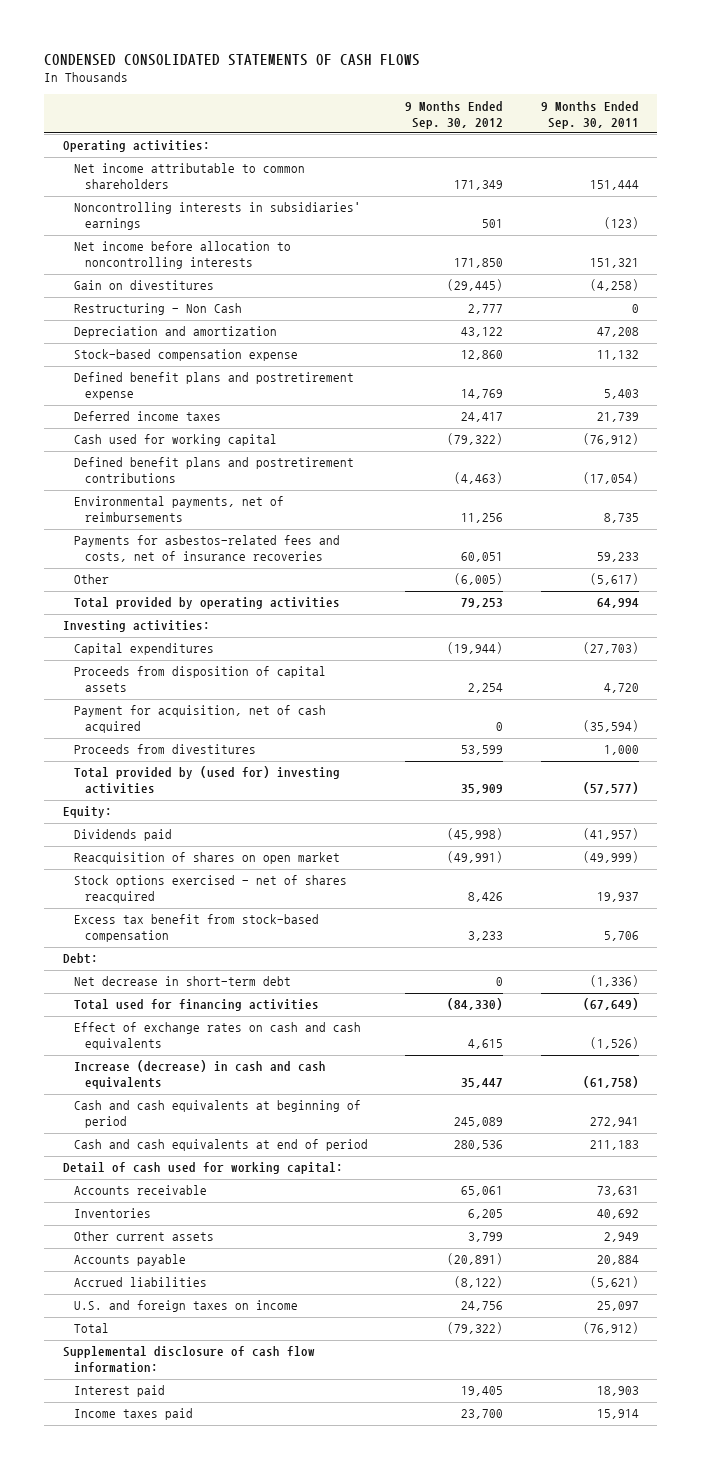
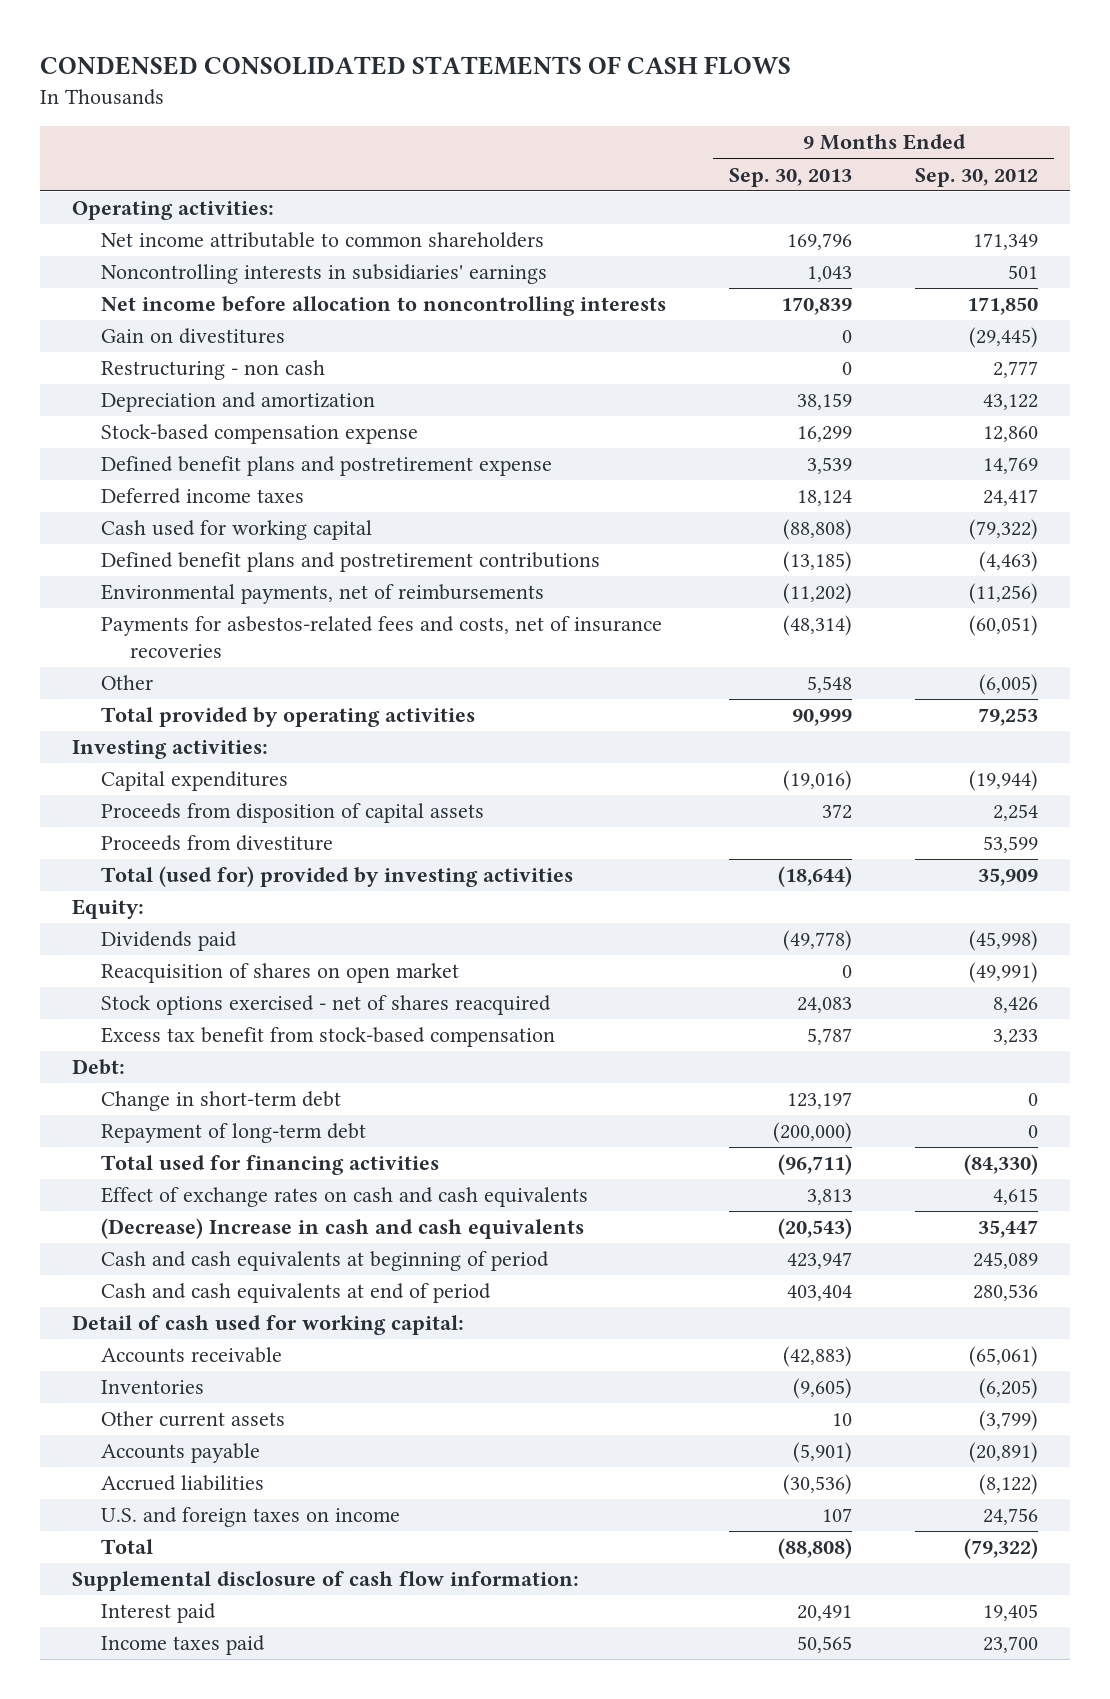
[540,100,639,129] 9 Months Ended Sep. 30, 2011 -> none
none -> [729,167,853,187] Sep. 30, 2013
[74,303,243,316] Restructuring - Non Cash -> [100,360,325,381] Restructuring - non cash
[461,513,504,524] 11,256 -> [969,583,1039,605] (11,256)
[461,552,504,563] 60,051 -> [969,615,1039,637] (60,051)
[74,705,327,734] Payment for acquisition, net of cash acquired -> none
[74,744,257,755] Proceeds from divestitures -> [100,835,333,852] Proceeds from divestiture
[74,766,341,795] Total provided by (used for) investing activities -> [100,866,573,888] Total (used for) provided by investing activities
[74,976,292,987] Net decrease in short-term debt -> [100,1091,341,1112] Change in short-term debt
none -> [100,1123,366,1144] Repayment of long-term debt
[74,1060,327,1090] Increase (decrease) in cash and cash equivalents -> [100,1218,584,1240] (Decrease) Increase in cash and cash equivalents
[461,1186,504,1197] 65,061 -> [969,1346,1039,1368] (65,061)
[468,1209,504,1220] 6,205 -> [979,1378,1039,1400] (6,205)
[468,1232,504,1243] 3,799 -> [979,1410,1039,1432] (3,799)

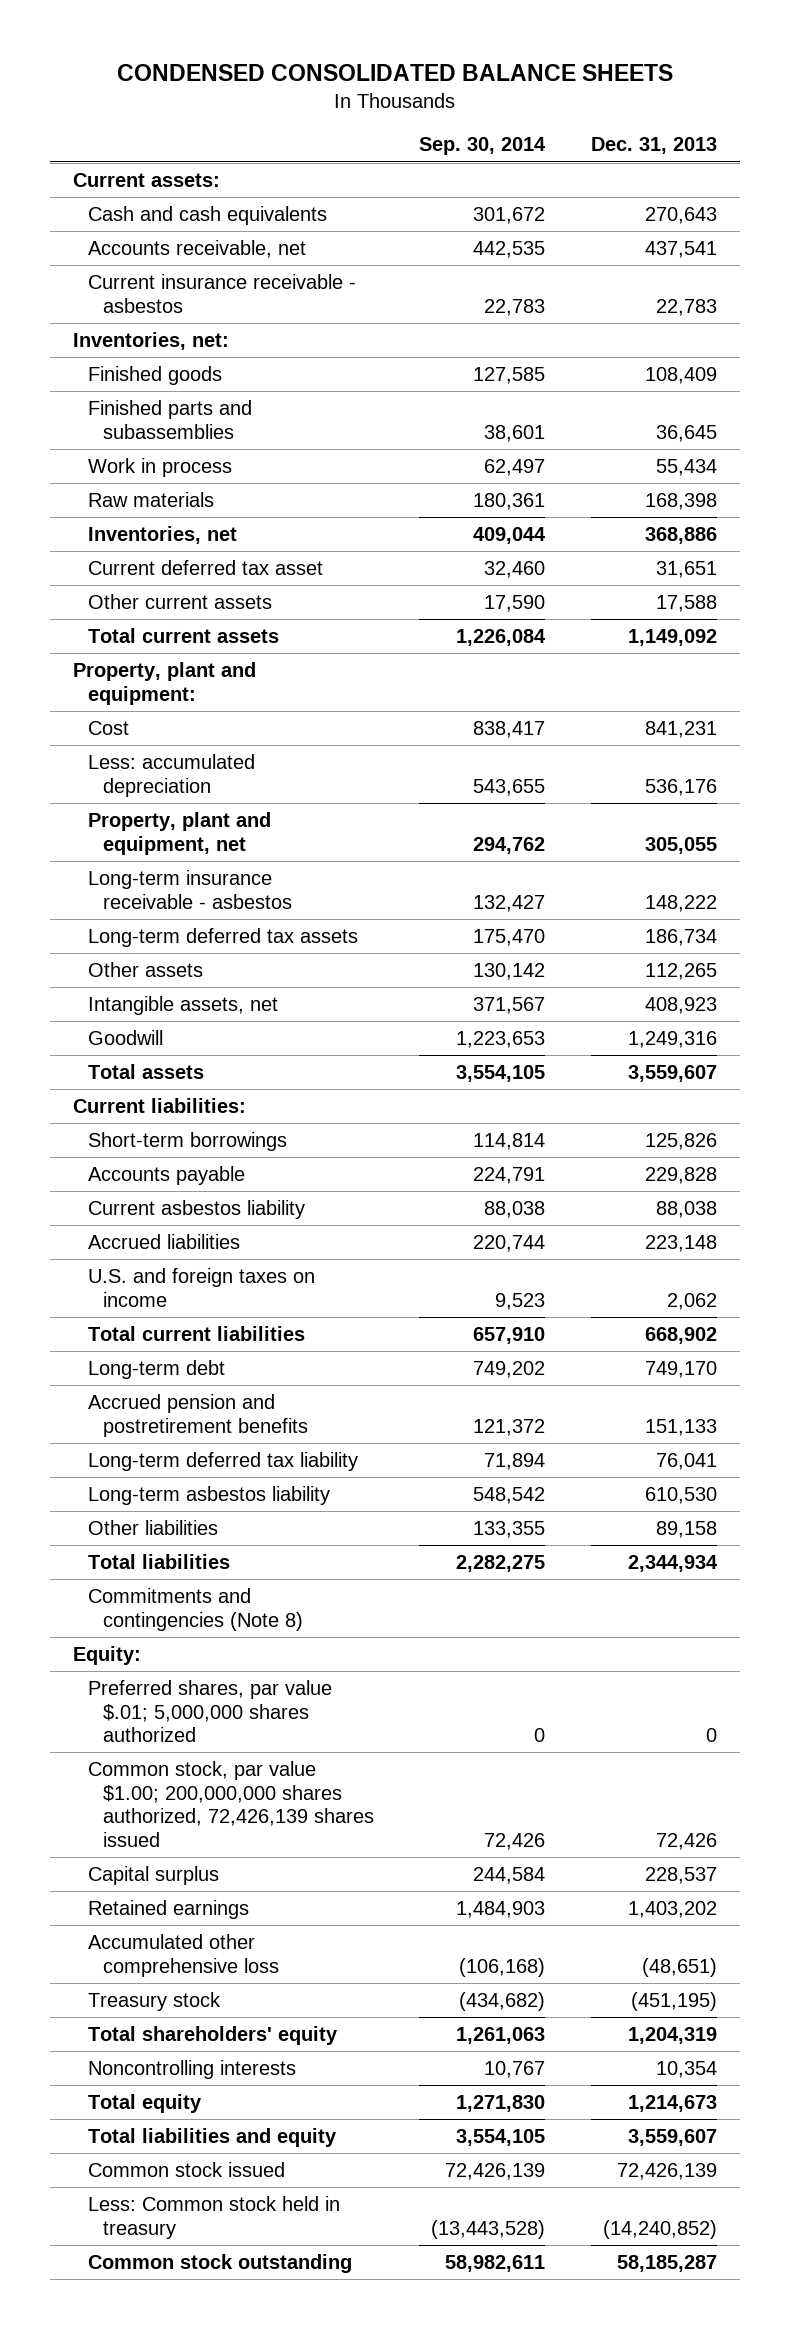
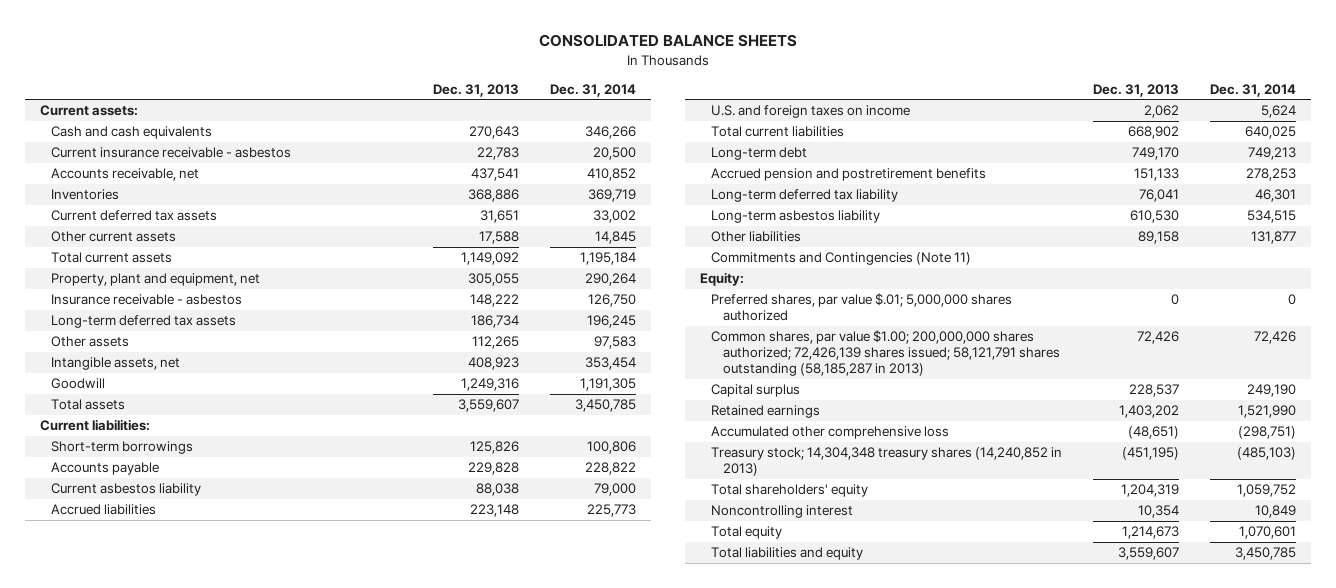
[116,63,673,81] CONDENSED CONSOLIDATED BALANCE SHEETS -> [538,34,797,48] CONSOLIDATED BALANCE SHEETS
[419,137,547,156] Sep. 30, 2014 -> none
none -> [549,83,636,97] Dec. 31, 2014
[72,331,229,350] Inventories, net: -> none
[87,365,222,385] Finished goods -> none
[87,399,252,439] Finished parts and subassemblies -> none
[87,457,232,477] Work in process -> none
[87,491,214,507] Raw materials -> none
[87,239,306,258] Accounts receivable, net -> [51,168,200,182] Accounts receivable, net
[87,525,237,544] Inventories, net -> [51,189,120,201] Inventories
[87,559,323,575] Current deferred tax asset -> [51,210,218,222] Current deferred tax assets
[72,661,256,705] Property, plant and equipment: -> none
[87,720,129,735] Cost -> none
[87,753,255,797] Less: accumulated depreciation -> none
[87,869,292,909] Long-term insurance receivable - asbestos -> [51,294,243,306] Insurance receivable - asbestos
[87,1553,230,1569] Total liabilities -> none
[87,1587,303,1631] Commitments and contingencies (Note 8) -> [711,252,972,266] Commitments and Contingencies (Note 11)
[87,1760,374,1848] Common stock, par value $1.00; 200,000,000 shares authorized, 72,426,139 shares issued -> [711,330,1060,376] Common shares, par value $1.00; 200,000,000 shares authorized; 72,426,139 shares issued; 58,121,791 shares outstanding (58,185,287 in 2013)
[87,1991,221,2011] Treasury stock -> [711,447,1063,477] Treasury stock; 14,304,348 treasury shares (14,240,852 in 2013)
[87,2059,296,2079] Noncontrolling interests -> [711,505,854,519] Noncontrolling interest
[87,2161,285,2177] Common stock issued -> none
[87,2195,340,2239] Less: Common stock held in treasury -> none
[87,2253,352,2273] Common stock outstanding -> none

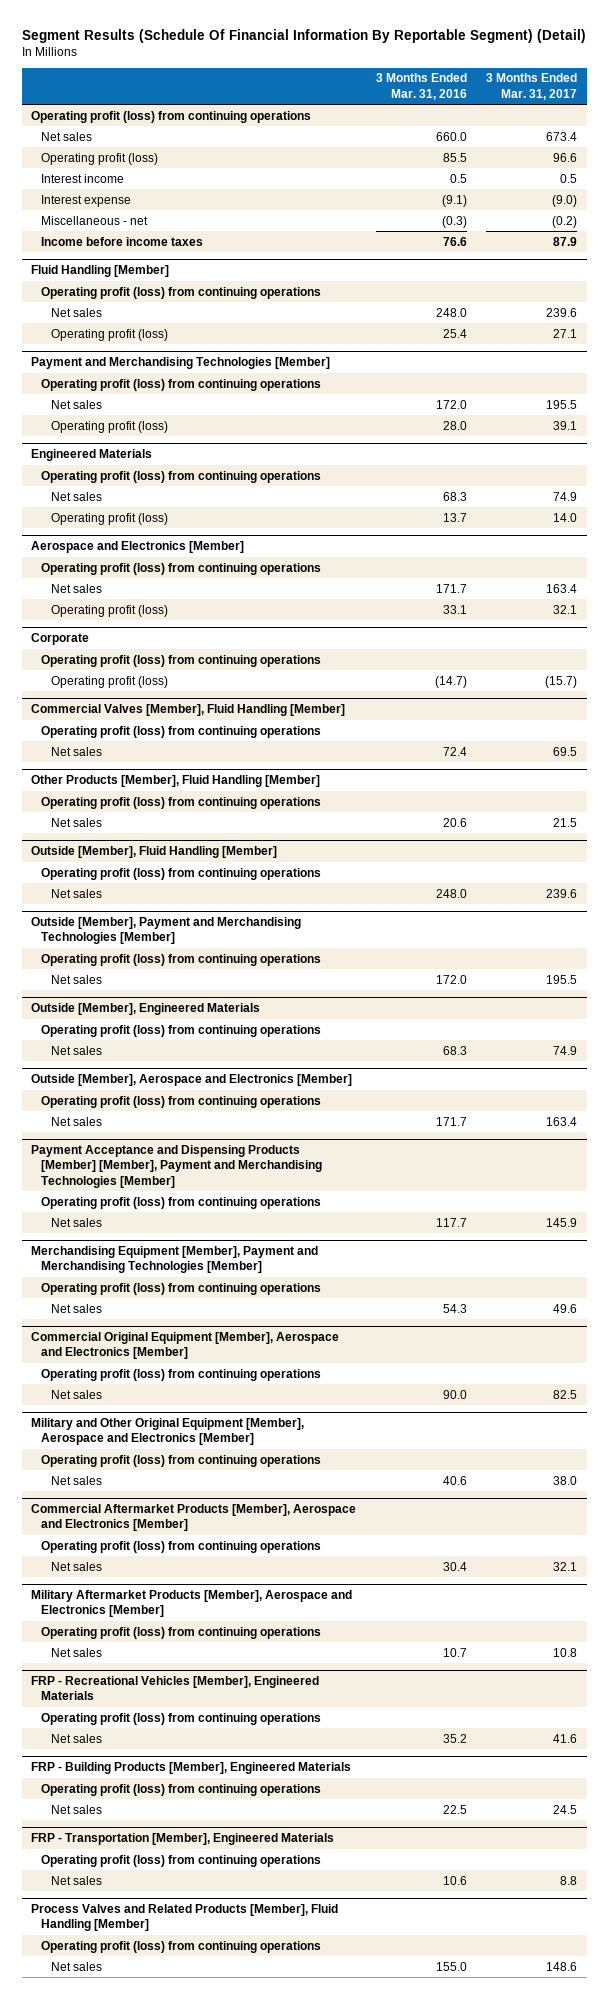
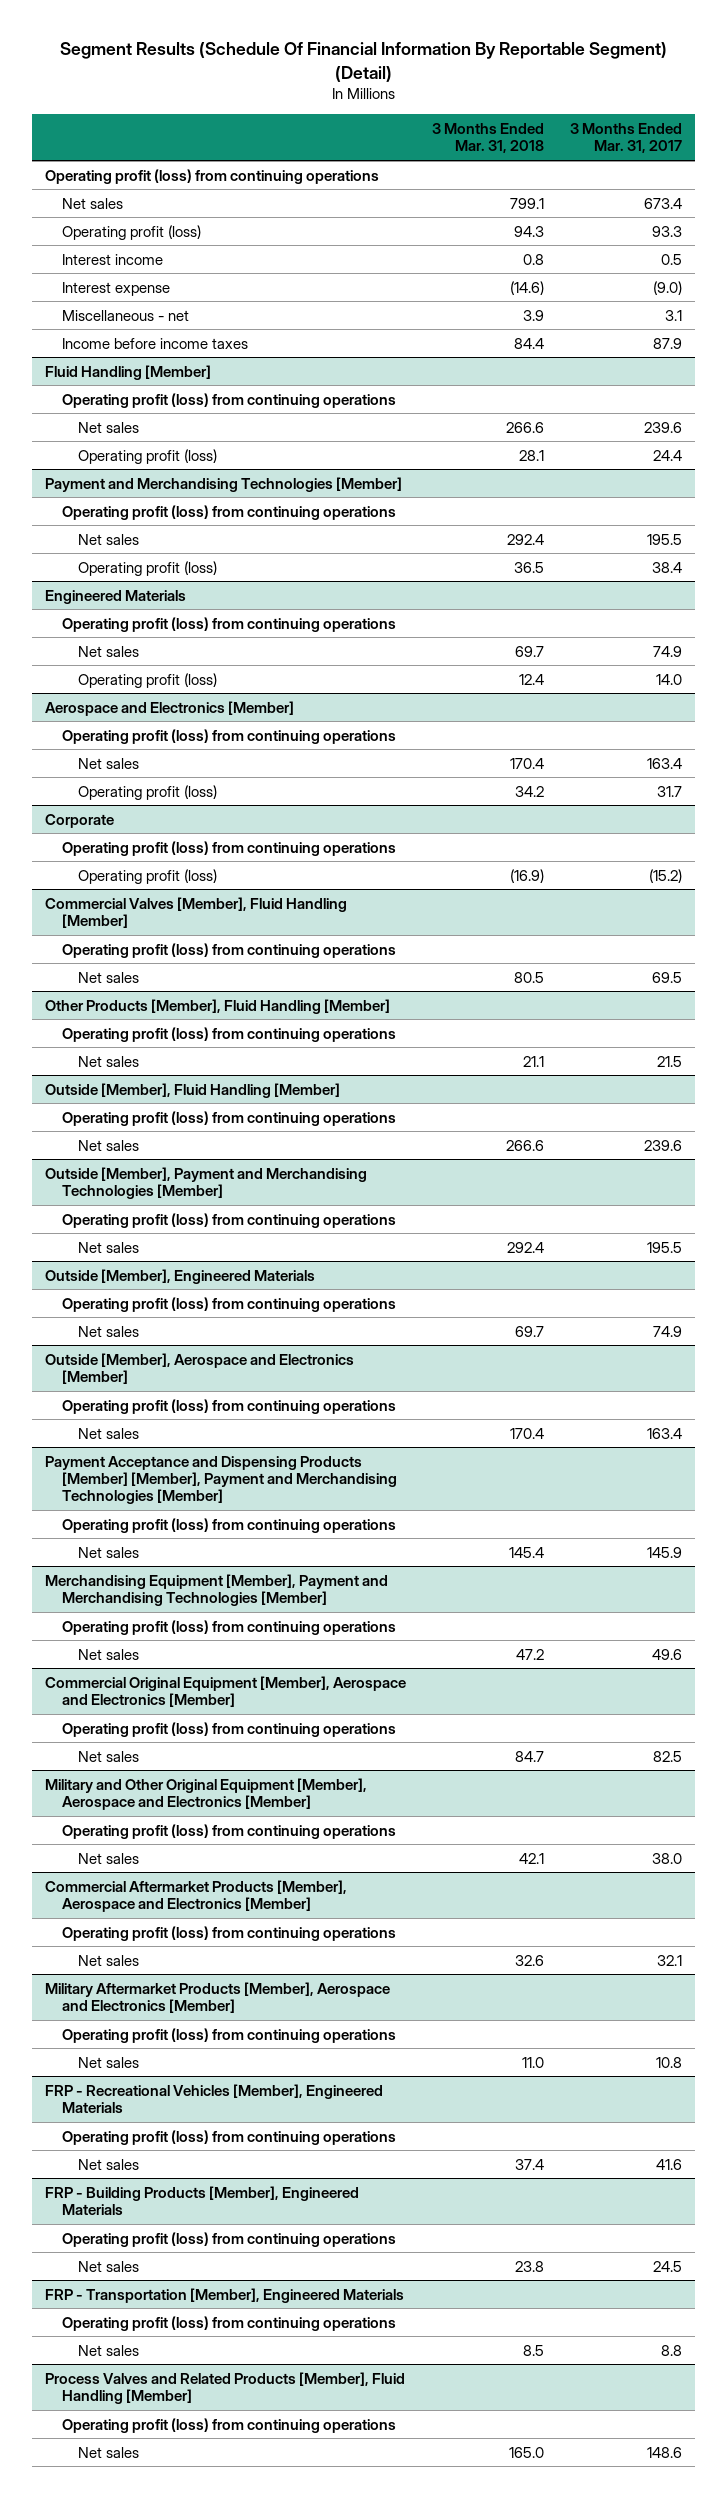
[375,73,467,100] 3 Months Ended Mar. 31, 2016 -> none
none -> [432,122,545,154] 3 Months Ended Mar. 31, 2018
[553,152,578,162] 96.6 -> [652,225,683,237] 93.3
[552,215,578,228] (0.2) -> [665,309,683,321] 3.1
[553,328,578,338] 27.1 -> [653,449,683,461] 24.4
[553,420,578,430] 39.1 -> [652,561,683,573] 38.4
[553,604,578,614] 32.1 -> [657,785,683,797] 31.7
[545,675,578,688] (15.7) -> [649,868,683,883] (15.2)

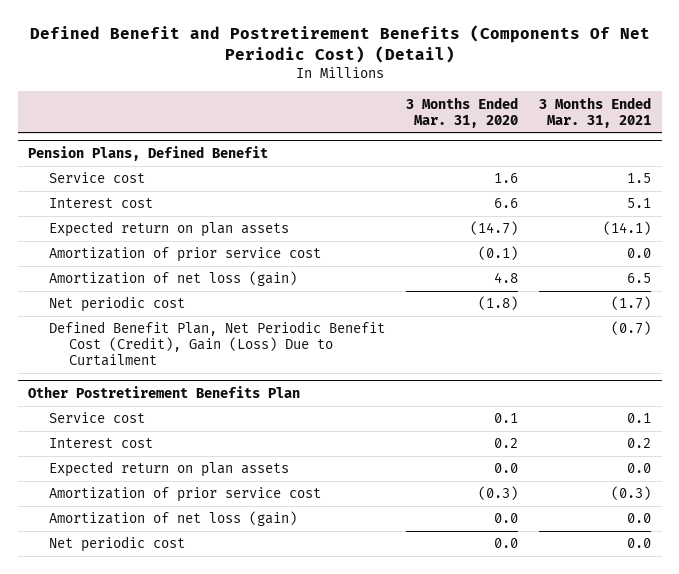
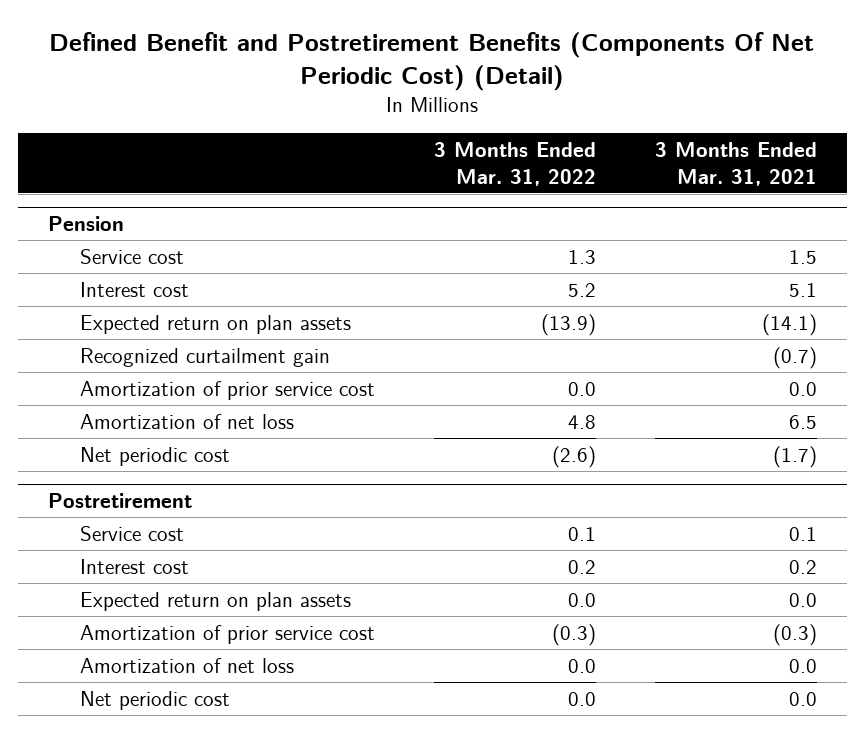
[405,96,518,128] 3 Months Ended Mar. 31, 2020 -> none
none -> [434,141,597,186] 3 Months Ended Mar. 31, 2022
[28,146,269,162] Pension Plans, Defined Benefit -> [47,216,124,232] Pension
none -> [80,347,331,367] Recognized curtailment gain
[48,271,297,287] Amortization of net loss (gain) -> [80,413,295,429] Amortization of net loss
[48,321,385,367] Defined Benefit Plan, Net Periodic Benefit Cost (Credit), Gain (Loss) Due to Curtailment -> none
[28,386,301,399] Other Postretirement Benefits Plan -> [47,493,192,509] Postretirement
[48,511,297,527] Amortization of net loss (gain) -> [80,657,295,673] Amortization of net loss

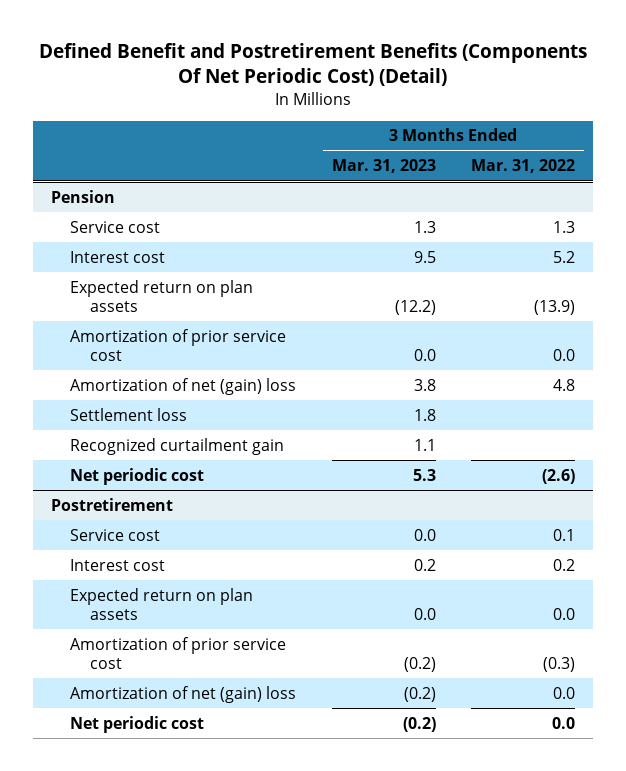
[655,141,818,186] 3 Months Ended Mar. 31, 2021 -> none
none -> [331,159,436,174] Mar. 31, 2023
[80,413,295,429] Amortization of net loss -> [70,377,297,395] Amortization of net (gain) loss
none -> [70,407,188,421] Settlement loss
[80,347,331,367] Recognized curtailment gain -> [70,437,285,455] Recognized curtailment gain
[80,657,295,673] Amortization of net loss -> [70,685,297,703] Amortization of net (gain) loss

